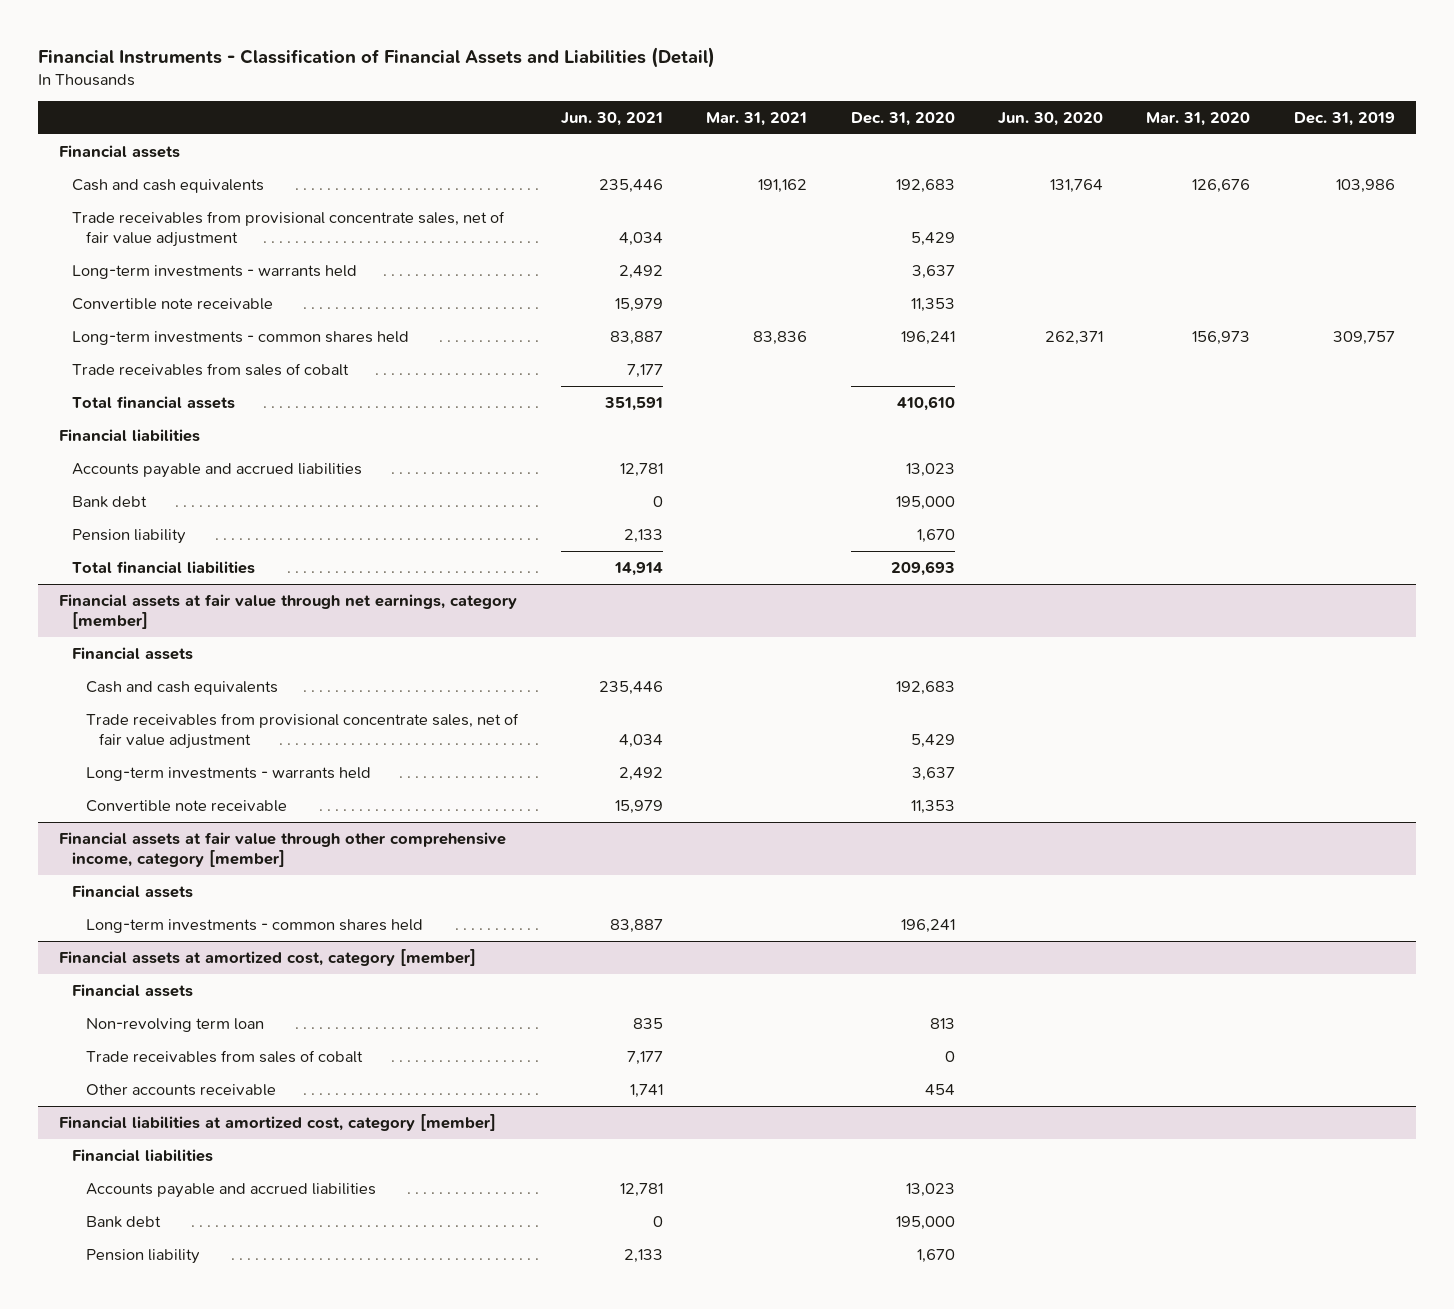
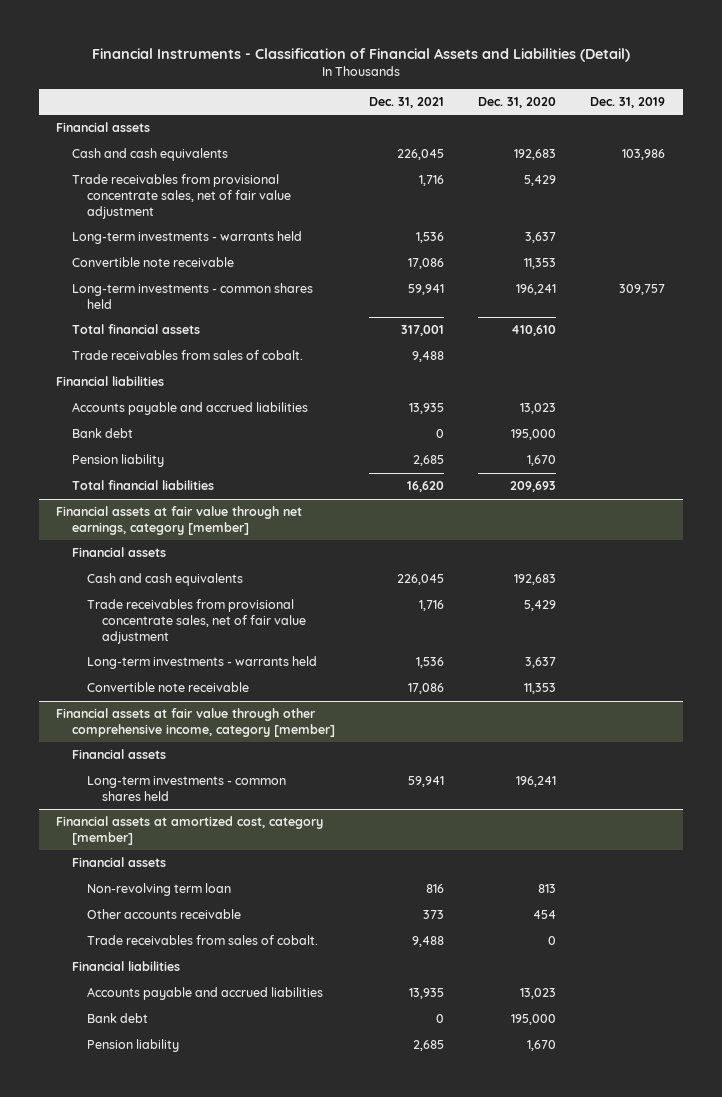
[560,111,663,126] Jun. 30, 2021 -> none
[706,111,808,126] Mar. 31, 2021 -> none
[998,111,1104,126] Jun. 30, 2020 -> none
[1146,111,1251,126] Mar. 31, 2020 -> none
none -> [368,97,444,109] Dec. 31, 2021
[72,362,350,376] Trade receivables from sales of cobalt -> none
none -> [71,350,303,361] Trade receivables from sales of cobalt.
[85,1049,363,1063] Trade receivables from sales of cobalt -> none
[59,1113,497,1131] Financial liabilities at amortized cost, category [member] -> none
none -> [86,935,318,946] Trade receivables from sales of cobalt.

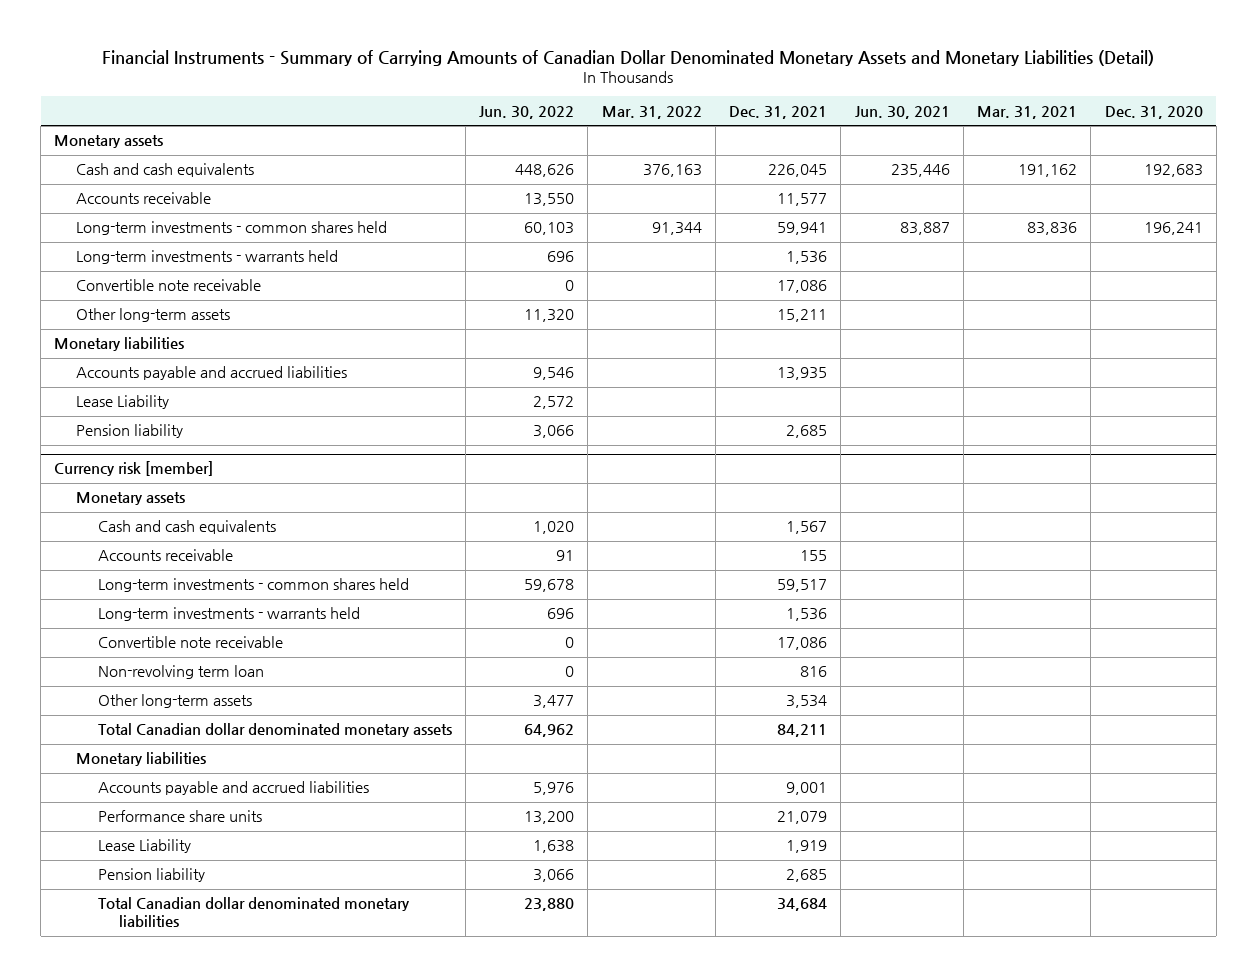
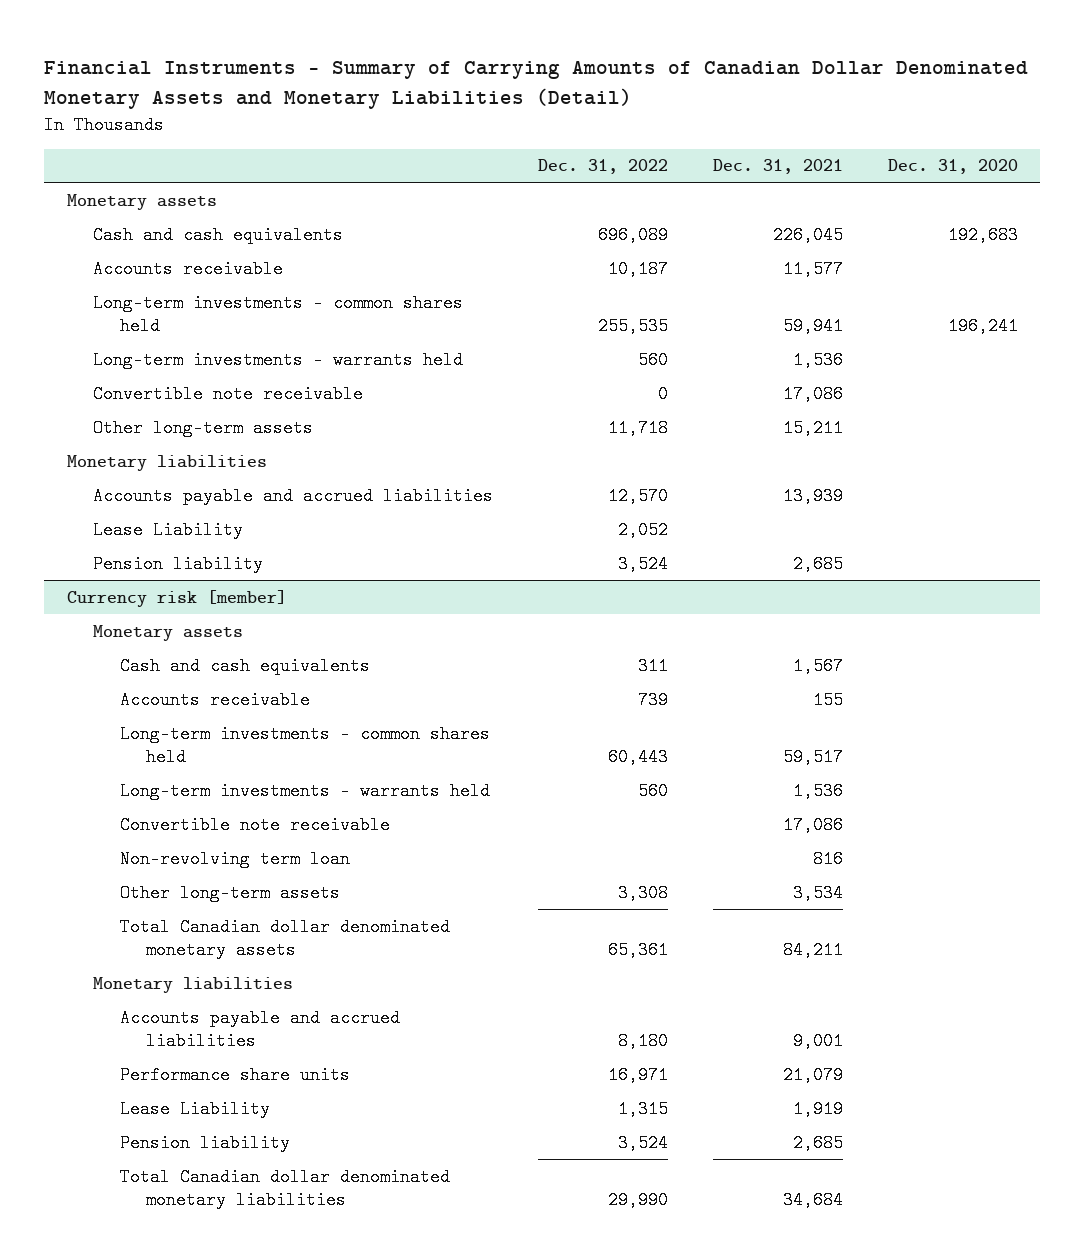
[479,105,575,119] Jun. 30, 2022 -> none
[601,105,702,119] Mar. 31, 2022 -> none
[854,105,950,119] Jun. 30, 2021 -> none
[977,105,1078,119] Mar. 31, 2021 -> none
none -> [538,159,669,175] Dec. 31, 2022
[777,367,828,381] 13,935 -> [782,486,843,505] 13,939

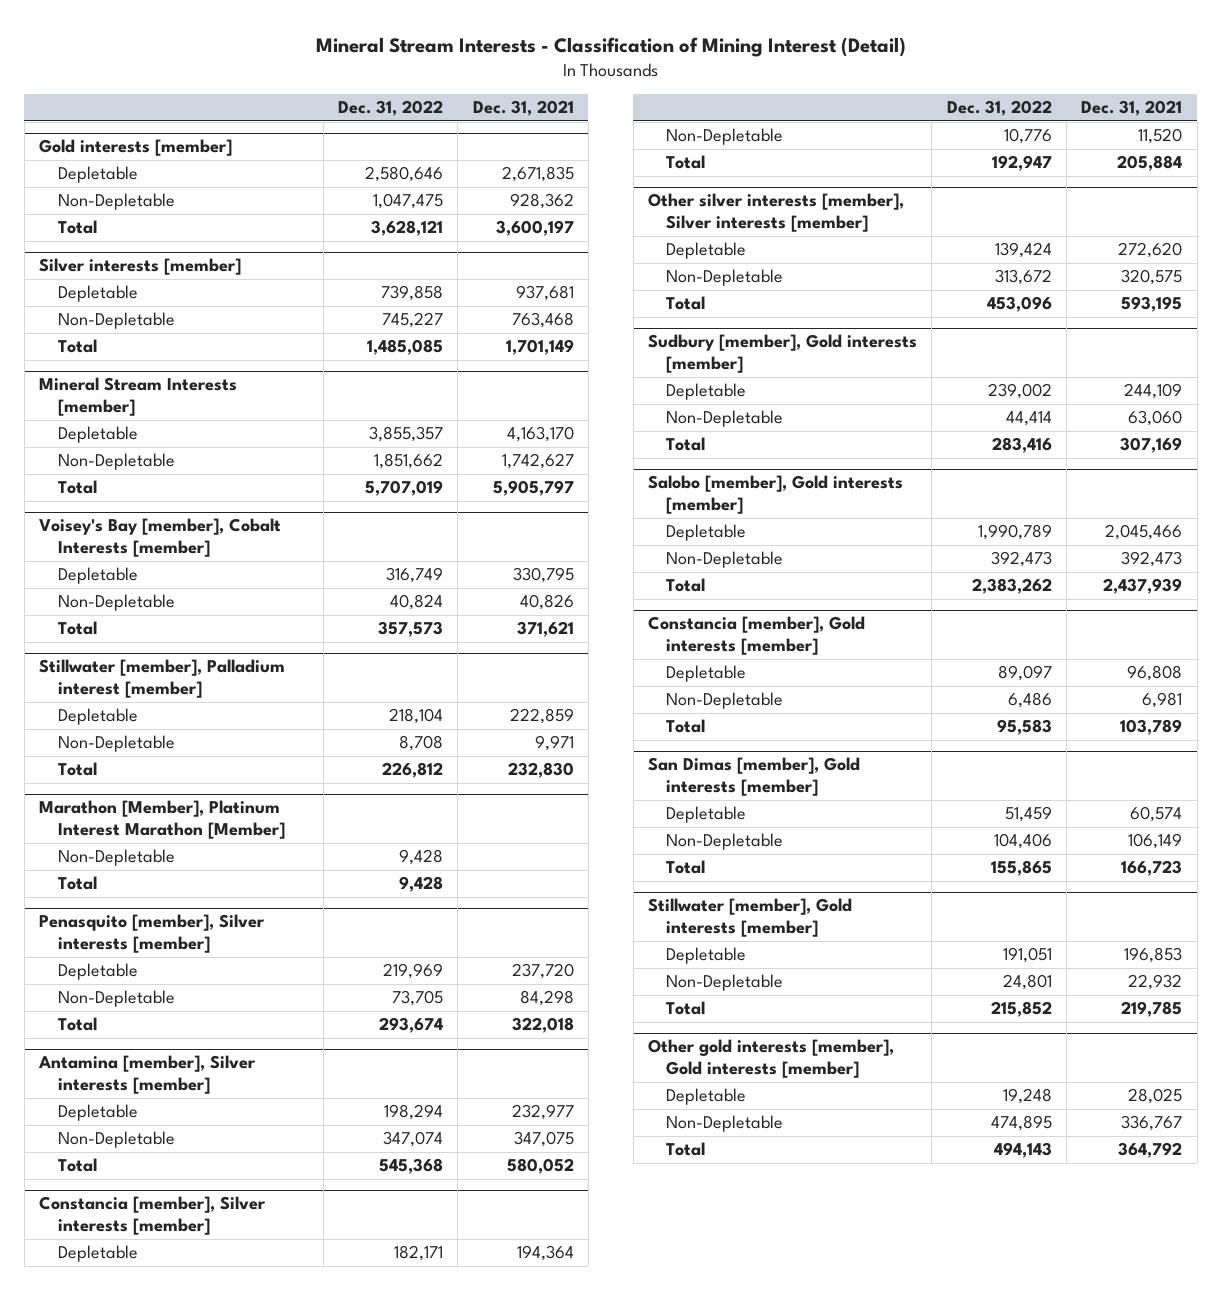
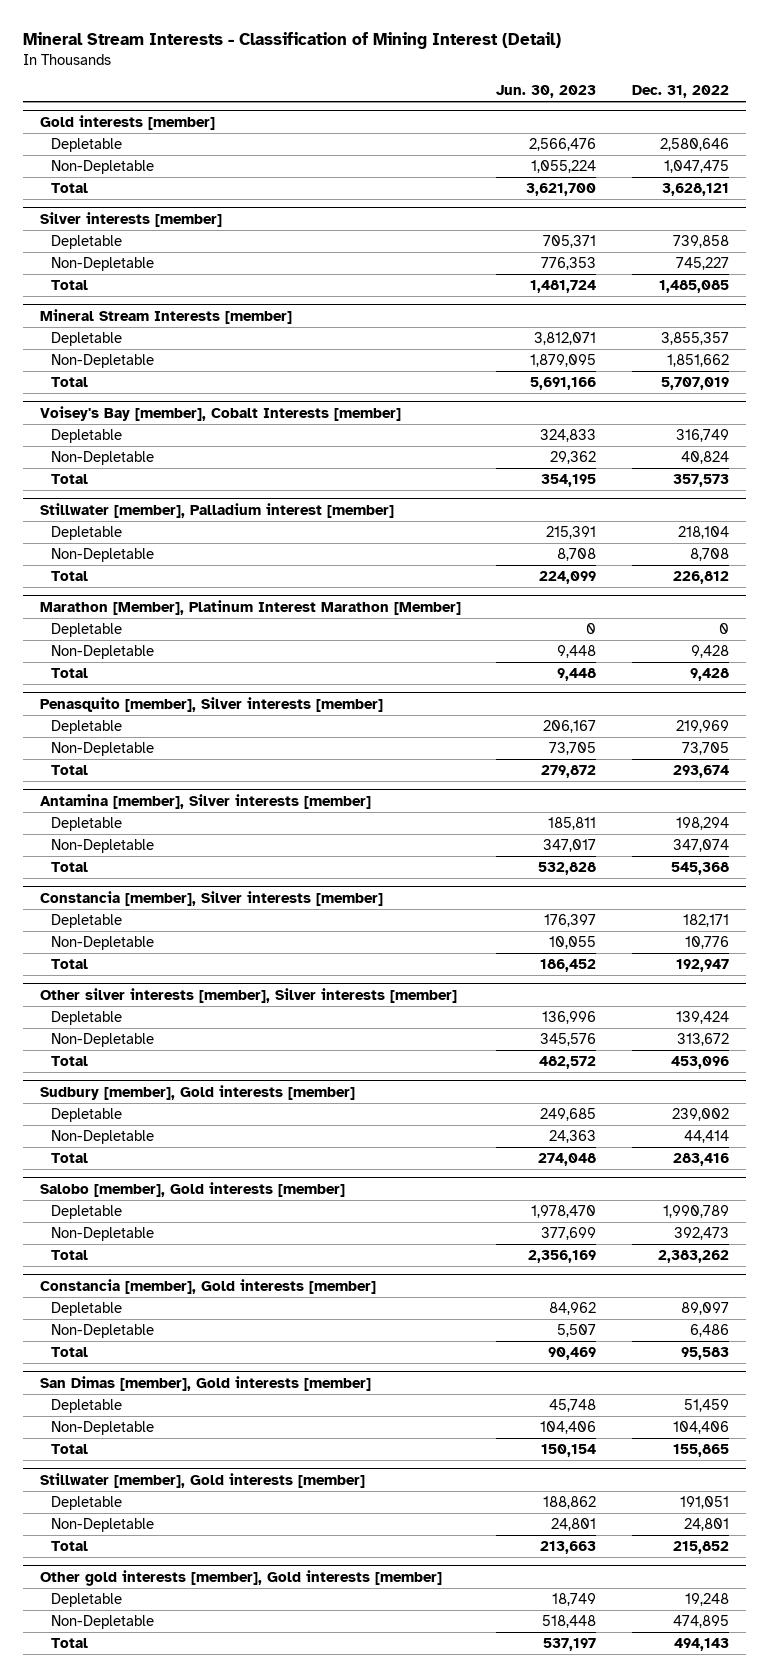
[472,100,574,117] Dec. 31, 2021 -> none
none -> [496,85,597,99] Jun. 30, 2023
none -> [51,622,123,637] Depletable

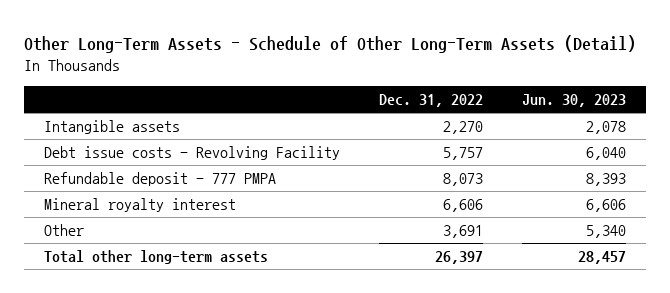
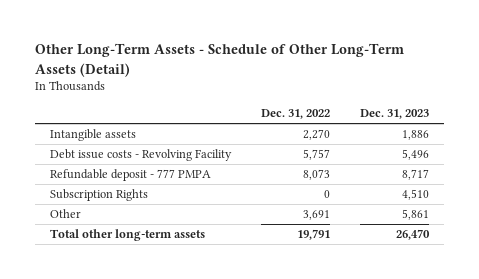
[522,94,627,108] Jun. 30, 2023 -> none
none -> [360,109,430,120] Dec. 31, 2023
[43,198,236,213] Mineral royalty interest -> none
none -> [49,189,148,202] Subscription Rights
[434,251,483,265] 26,397 -> [296,229,330,241] 19,791

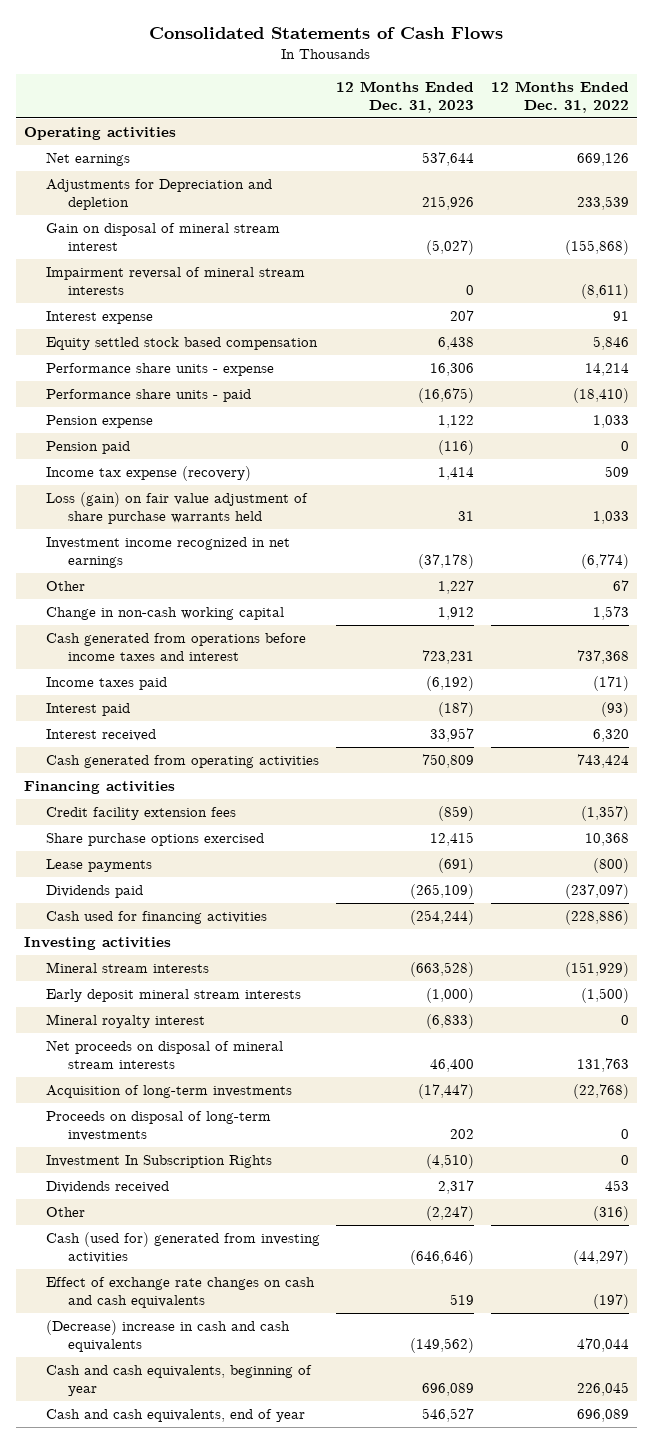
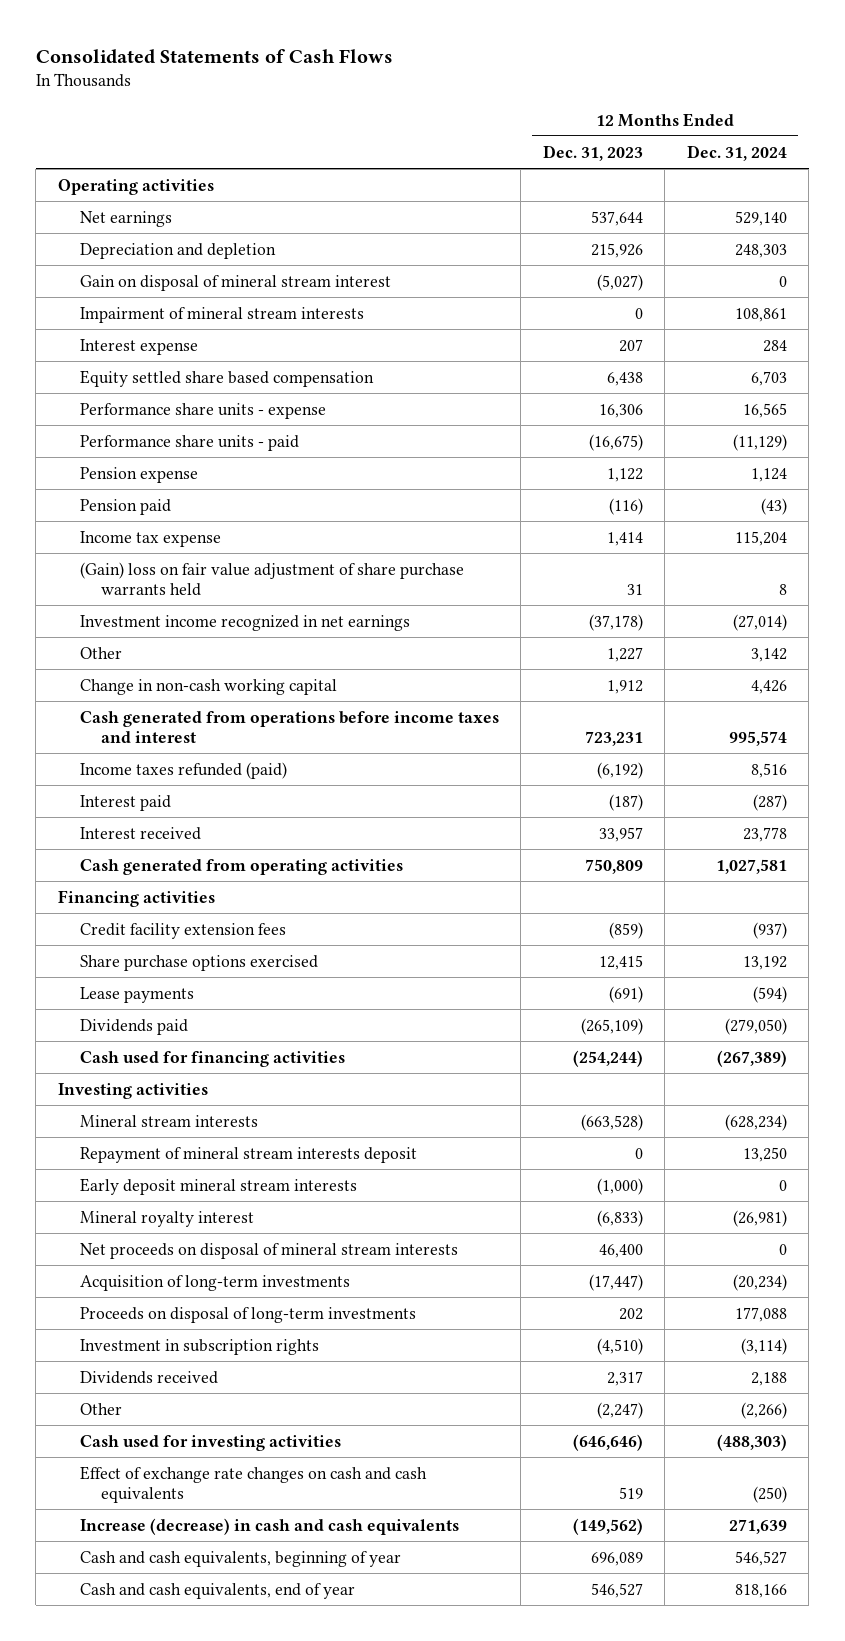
[490,81,629,114] 12 Months Ended Dec. 31, 2022 -> none
none -> [686,144,787,161] Dec. 31, 2024
[45,178,272,210] Adjustments for Depreciation and depletion -> [79,242,276,259] Depreciation and depletion
[45,266,305,295] Impairment reversal of mineral stream interests -> [79,306,364,323] Impairment of mineral stream interests
[45,336,318,350] Equity settled stock based compensation -> [79,369,374,387] Equity settled share based compensation
[45,465,251,481] Income tax expense (recovery) -> [79,530,221,547] Income tax expense
[45,491,308,524] Loss (gain) on fair value adjustment of share purchase warrants held -> [79,561,464,596] (Gain) loss on fair value adjustment of share purchase warrants held
[45,676,167,690] Income taxes paid -> [79,761,287,779] Income taxes refunded (paid)
none -> [79,1146,417,1163] Repayment of mineral stream interests deposit
[45,1154,272,1168] Investment In Subscription Rights -> [79,1338,319,1355] Investment in subscription rights
[45,1231,320,1263] Cash (used for) generated from investing activities -> [79,1434,341,1451] Cash used for investing activities
[45,1319,290,1352] (Decrease) increase in cash and cash equivalents -> [79,1517,459,1535] Increase (decrease) in cash and cash equivalents

